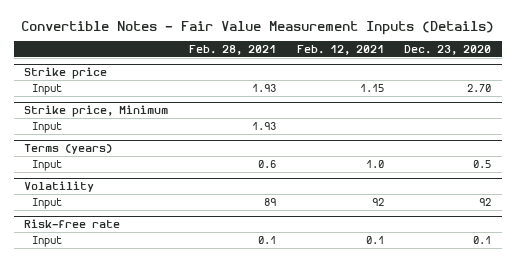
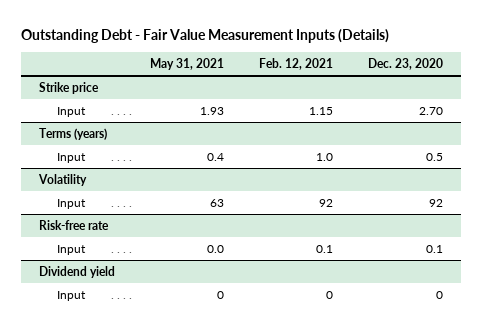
[20,20,494,35] Convertible Notes - Fair Value Measurement Inputs (Details) -> [21,28,390,43] Outstanding Debt - Fair Value Measurement Inputs (Details)
[189,45,277,56] Feb. 28, 2021 -> none
none -> [149,57,224,70] May 31, 2021
[24,105,169,118] Strike price, Minimum -> none
[32,121,63,133] Input -> none
none -> [38,266,115,279] Dividend yield
none -> [56,291,86,302] Input

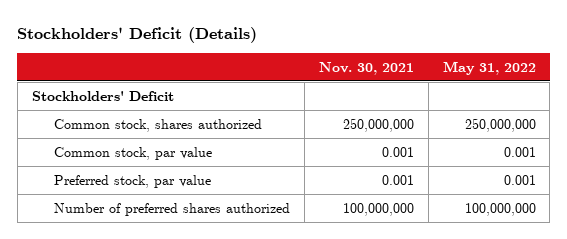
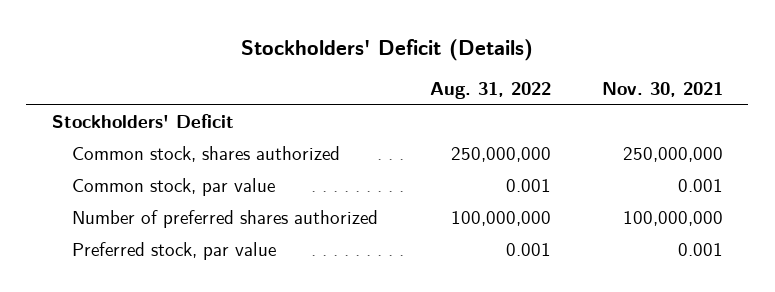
[442,60,536,75] May 31, 2022 -> none
none -> [429,82,551,100] Aug. 31, 2022
[53,174,211,188] Preferred stock, par value -> [72,242,277,261] Preferred stock, par value

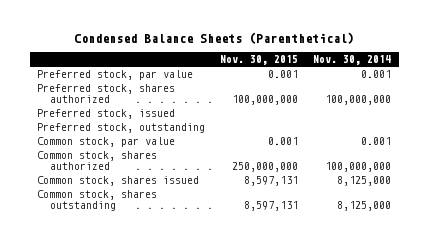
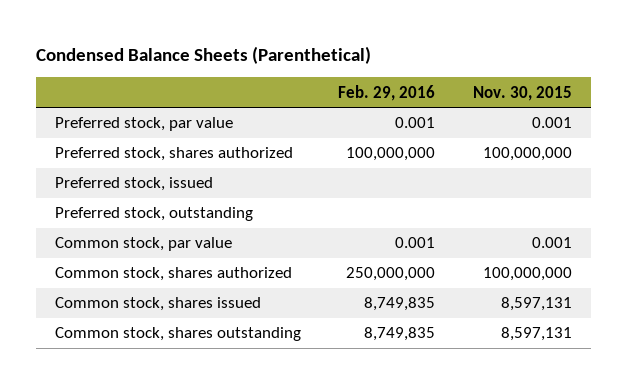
[313,55,392,66] Nov. 30, 2014 -> none
none -> [338,84,436,101] Feb. 29, 2016
[232,161,299,172] 250,000,000 -> [482,267,572,282] 100,000,000

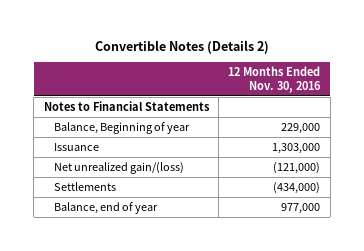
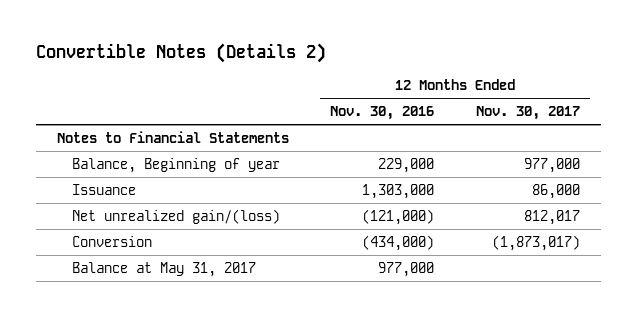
none -> [475,106,580,121] Nov. 30, 2017
[54,182,117,192] Settlements -> [72,235,153,247] Conversion
[54,202,159,215] Balance, end of year -> [72,261,257,277] Balance at May 31, 2017

